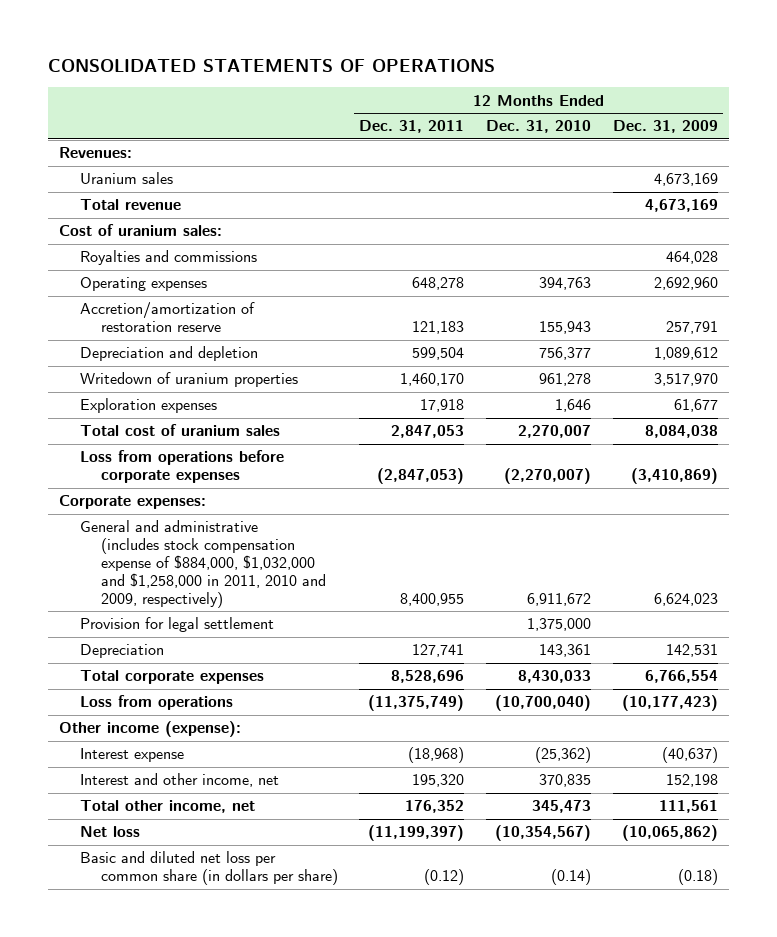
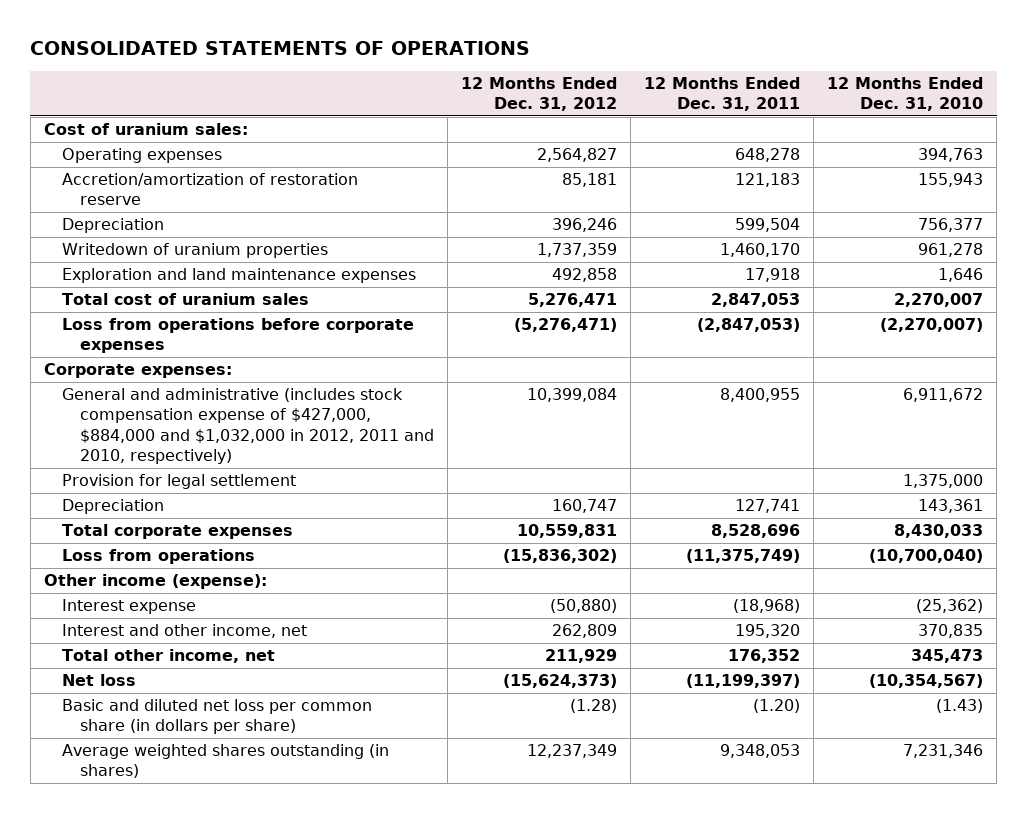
[612,120,718,134] Dec. 31, 2009 -> none
none -> [461,76,618,112] 12 Months Ended Dec. 31, 2012
[58,147,132,159] Revenues: -> none
[79,172,173,185] Uranium sales -> none
[79,199,181,211] Total revenue -> none
[79,250,257,266] Royalties and commissions -> none
[79,346,258,362] Depreciation and depletion -> [61,218,164,234] Depreciation
[79,398,217,414] Exploration expenses -> [61,268,416,284] Exploration and land maintenance expenses
[79,520,326,608] General and administrative (includes stock compensation expense of $884,000, $1,032,000 and $1,258,000 in 2011, 2010 and 2009, respectively) -> [61,388,435,465] General and administrative (includes stock compensation expense of $427,000, $884,000 and $1,032,000 in 2012, 2011 and 2010, respectively)
[424,869,465,886] (0.12) -> [753,699,801,714] (1.20)
[551,869,592,886] (0.14) -> [936,699,984,714] (1.43)
none -> [61,744,389,779] Average weighted shares outstanding (in shares)

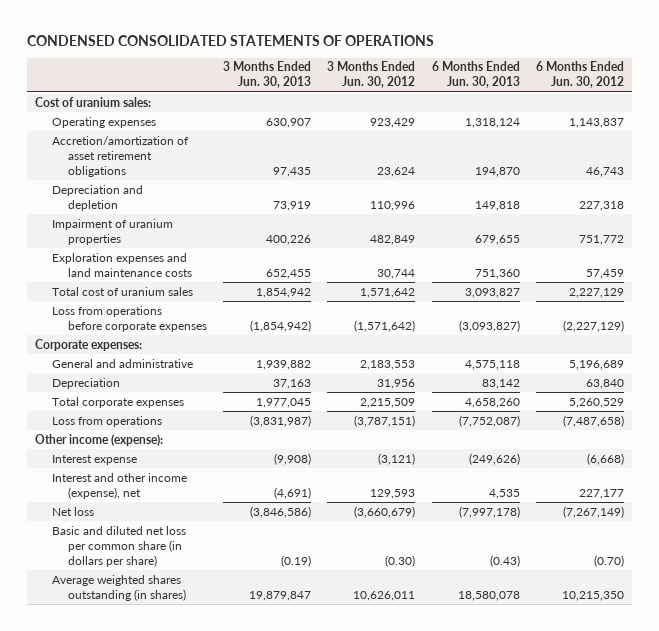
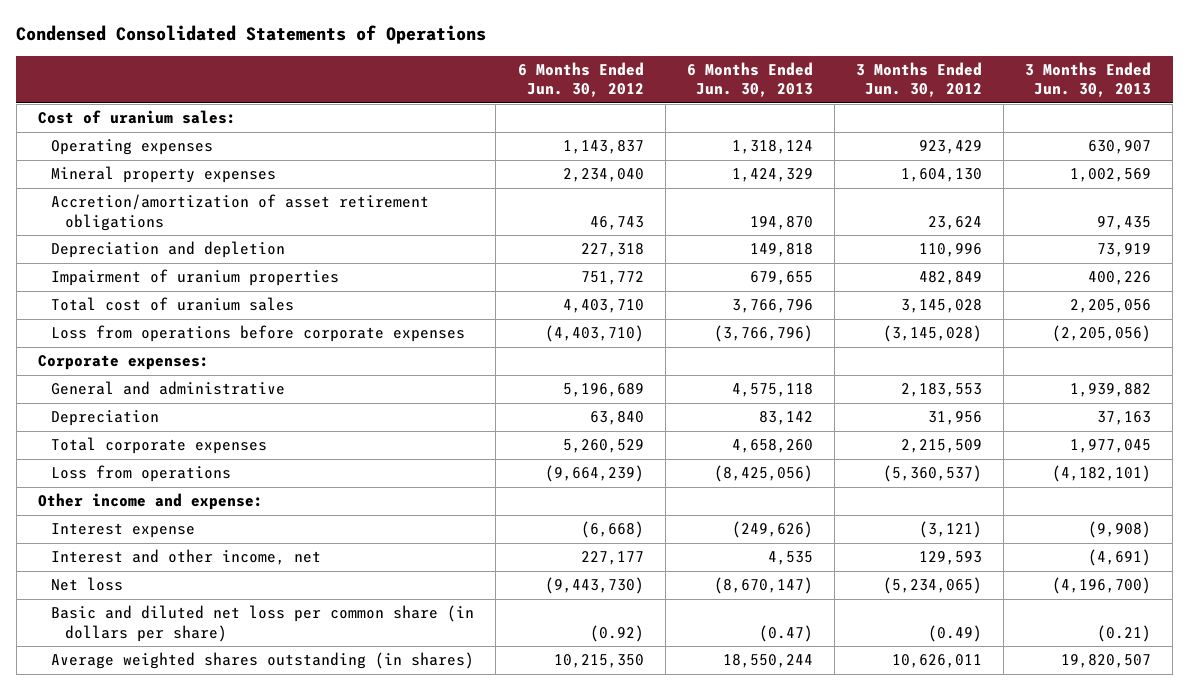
[27,34,435,46] CONDENSED CONSOLIDATED STATEMENTS OF OPERATIONS -> [16,25,487,45] Condensed Consolidated Statements of Operations
none -> [51,166,277,184] Mineral property expenses
[51,252,192,277] Exploration expenses and land maintenance costs -> none
[256,287,312,298] 1,854,942 -> [1070,299,1152,314] 2,205,056
[360,287,416,298] 1,571,642 -> [901,299,983,314] 3,145,028
[464,287,520,298] 3,093,827 -> [731,299,813,314] 3,766,796
[569,287,625,298] 2,227,129 -> [562,299,644,314] 4,403,710
[250,319,312,332] (1,854,942) -> [1052,325,1152,343] (2,205,056)
[354,319,416,332] (1,571,642) -> [883,325,983,343] (3,145,028)
[458,319,520,332] (3,093,827) -> [713,325,813,343] (3,766,796)
[563,319,625,332] (2,227,129) -> [544,325,644,343] (4,403,710)
[250,414,312,427] (3,831,987) -> [1052,465,1152,483] (4,182,101)
[354,414,416,427] (3,787,151) -> [883,465,983,483] (5,360,537)
[458,414,520,427] (7,752,087) -> [713,465,813,483] (8,425,056)
[563,414,625,427] (7,487,658) -> [544,465,644,483] (9,664,239)
[35,433,164,446] Other income (expense): -> [37,493,263,511] Other income and expense:
[51,472,187,499] Interest and other income (expense), net -> [51,549,322,566] Interest and other income, net
[250,505,312,518] (3,846,586) -> [1052,577,1152,595] (4,196,700)
[354,505,416,518] (3,660,679) -> [883,577,983,595] (5,234,065)
[458,505,520,518] (7,997,178) -> [713,577,813,595] (8,670,147)
[563,505,625,518] (7,267,149) -> [544,577,644,595] (9,443,730)
[281,554,312,567] (0.19) -> [1097,624,1152,642] (0.21)
[385,554,416,567] (0.30) -> [928,624,983,642] (0.49)
[489,554,520,567] (0.43) -> [758,624,813,642] (0.47)
[594,554,625,567] (0.70) -> [589,624,644,642] (0.92)
[249,590,312,601] 19,879,847 -> [1061,654,1152,669] 19,820,507
[457,590,520,601] 18,580,078 -> [722,654,813,669] 18,550,244

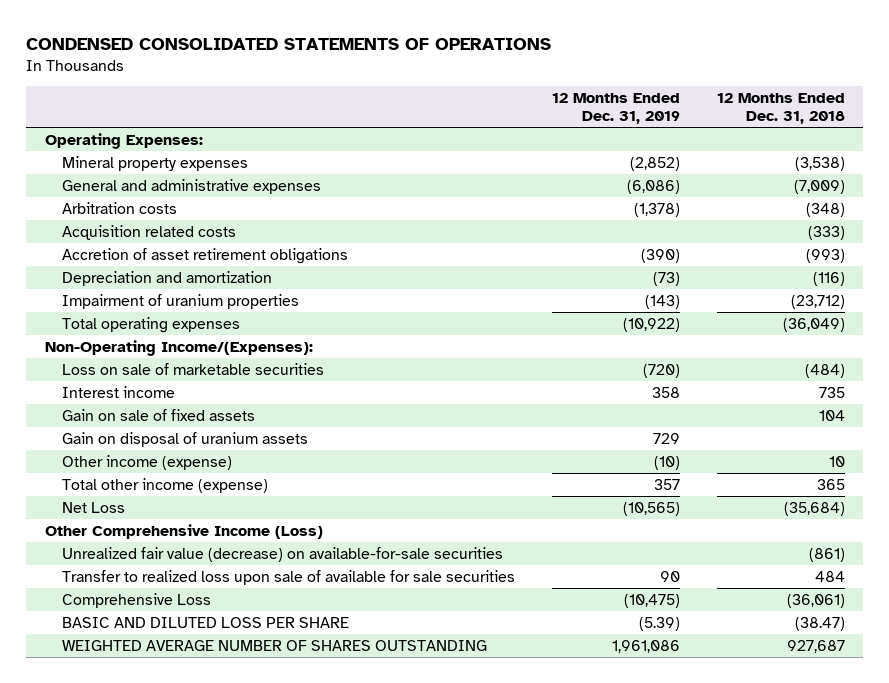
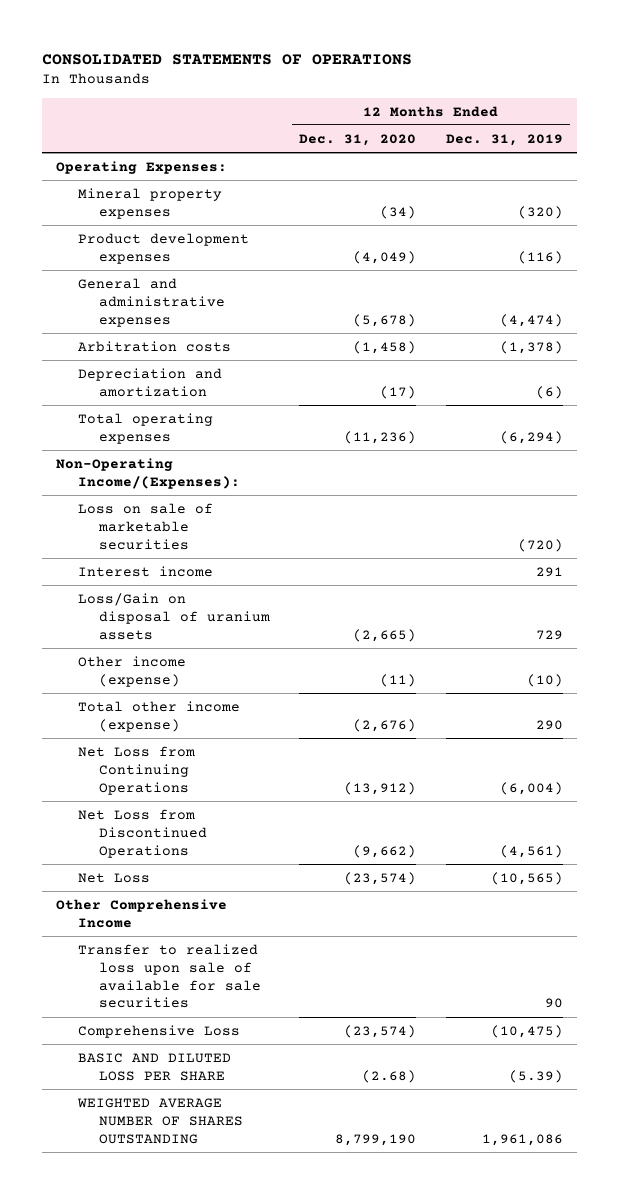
[26,38,552,51] CONDENSED CONSOLIDATED STATEMENTS OF OPERATIONS -> [41,54,412,66] CONSOLIDATED STATEMENTS OF OPERATIONS
[716,93,845,124] 12 Months Ended Dec. 31, 2018 -> none
none -> [299,133,417,146] Dec. 31, 2020
[630,156,681,171] (2,852) -> [517,205,563,219] (320)
none -> [77,232,249,264] Product development expenses
[627,179,681,194] (6,086) -> [499,313,563,327] (4,474)
[62,224,237,240] Acquisition related costs -> none
[62,247,349,264] Accretion of asset retirement obligations -> none
[62,293,300,309] Impairment of uranium properties -> none
[653,271,681,286] (73) -> [535,385,563,399] (6)
[623,317,681,332] (10,922) -> [499,430,563,444] (6,294)
[62,408,256,421] Gain on sale of fixed assets -> none
[652,386,681,398] 358 -> [535,566,563,577] 291
[62,431,309,447] Gain on disposal of uranium assets -> [77,592,271,640] Loss/Gain on disposal of uranium assets
[654,478,681,490] 357 -> [535,719,563,730] 290
none -> [77,745,195,795] Net Loss from Continuing Operations
none -> [77,808,208,858] Net Loss from Discontinued Operations
[62,546,504,562] Unrealized fair value (decrease) on available-for-sale securities -> none
[44,523,323,539] Other Comprehensive Income (Loss) -> [56,898,228,928] Other Comprehensive Income

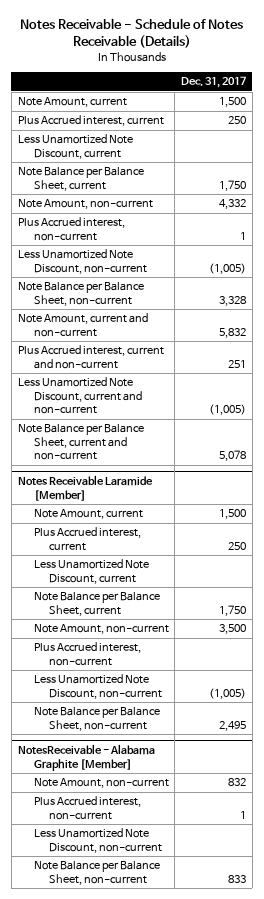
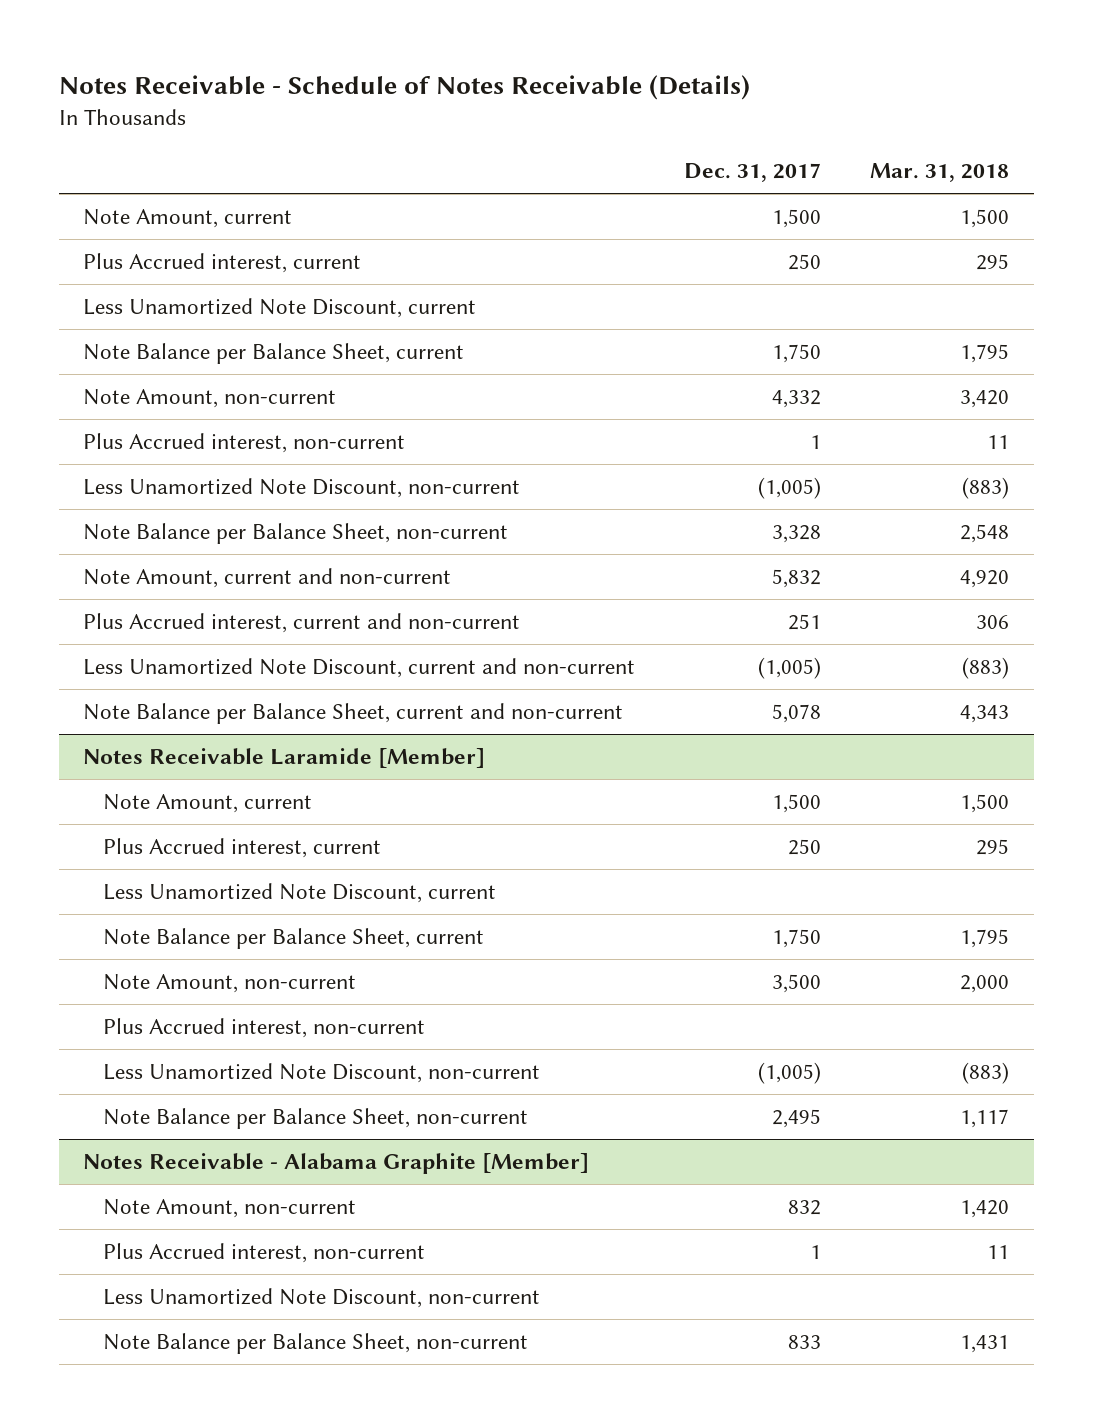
none -> [870,163,1010,183] Mar. 31, 2018
[17,744,155,771] NotesReceivable - Alabama Graphite [Member] -> [83,1153,590,1175] Notes Receivable - Alabama Graphite [Member]

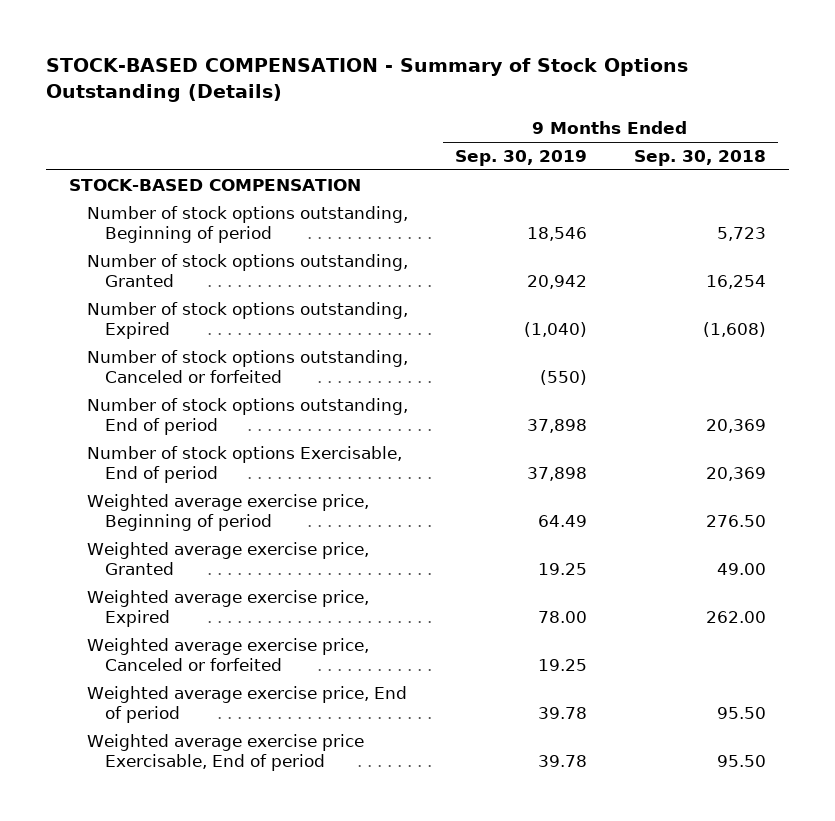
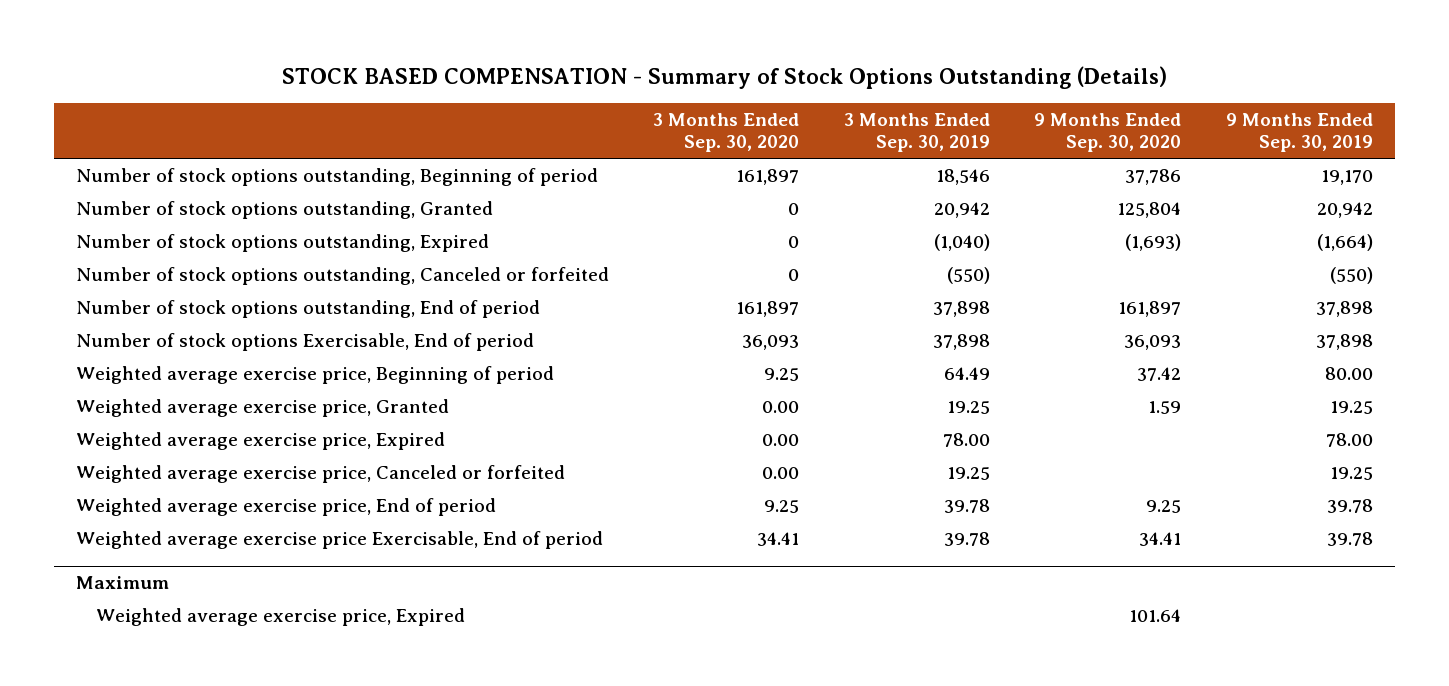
[45,57,688,102] STOCK-BASED COMPENSATION - Summary of Stock Options Outstanding (Details) -> [282,65,1168,89] STOCK BASED COMPENSATION - Summary of Stock Options Outstanding (Details)
[633,150,766,167] Sep. 30, 2018 -> none
none -> [653,113,800,153] 3 Months Ended Sep. 30, 2020
none -> [843,113,990,153] 3 Months Ended Sep. 30, 2019
none -> [1034,113,1182,153] 9 Months Ended Sep. 30, 2020
[69,178,362,191] STOCK-BASED COMPENSATION -> none
[526,227,587,242] 18,546 -> [1320,170,1373,186] 19,170
[523,322,587,338] (1,040) -> [1316,234,1373,252] (1,664)
[537,515,587,528] 64.49 -> [1324,367,1373,381] 80.00
none -> [76,576,170,590] Maximum
none -> [95,608,465,627] Weighted average exercise price, Expired

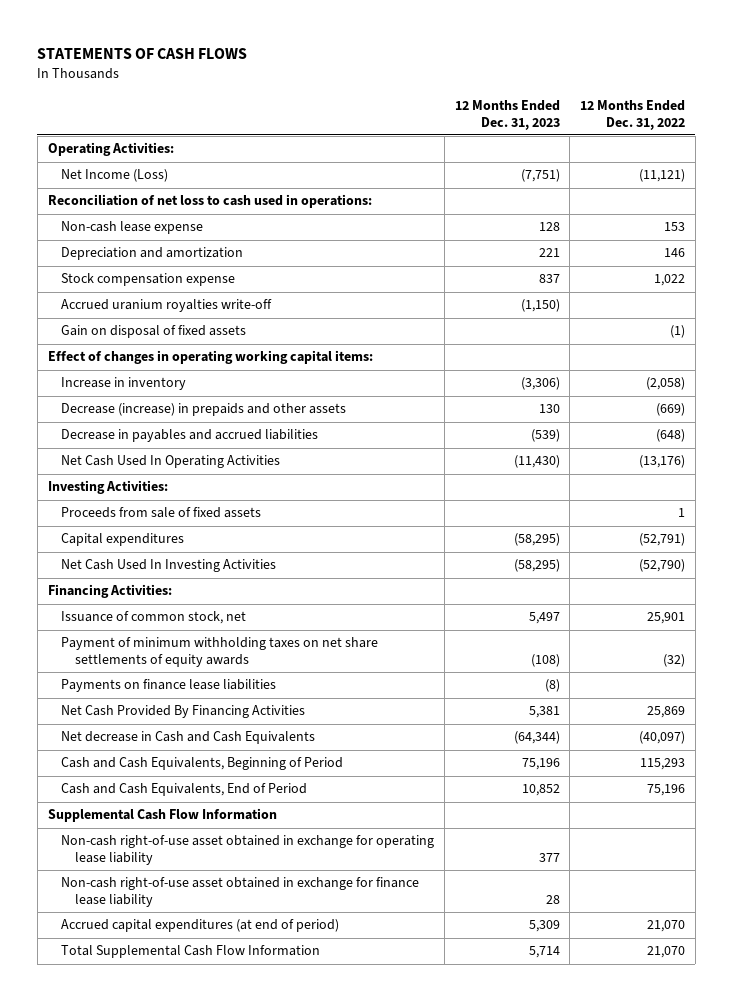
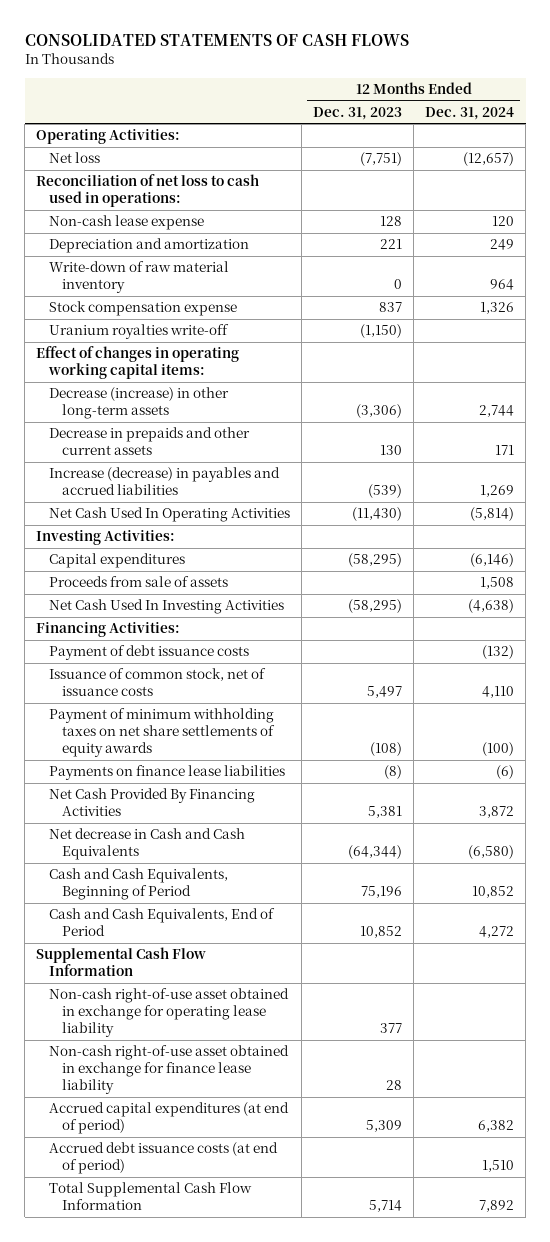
[37,48,248,60] STATEMENTS OF CASH FLOWS -> [24,33,409,46] CONSOLIDATED STATEMENTS OF CASH FLOWS
[579,99,685,130] 12 Months Ended Dec. 31, 2022 -> none
none -> [425,107,515,121] Dec. 31, 2024
[61,169,169,183] Net Income (Loss) -> [48,152,100,164] Net loss
none -> [48,261,229,294] Write-down of raw material inventory
[61,325,247,339] Gain on disposal of fixed assets -> none
[61,299,273,313] Accrued uranium royalties write-off -> [48,324,229,340] Uranium royalties write-off
[61,377,187,391] Increase in inventory -> [48,387,229,420] Decrease (increase) in other long-term assets
[61,403,347,417] Decrease (increase) in prepaids and other assets -> [48,427,250,456] Decrease in prepaids and other current assets
[61,429,319,443] Decrease in payables and accrued liabilities -> [48,467,280,496] Increase (decrease) in payables and accrued liabilities
[61,507,262,519] Proceeds from sale of fixed assets -> none
none -> [48,576,228,588] Proceeds from sale of assets
none -> [48,645,249,661] Payment of debt issuance costs
[61,611,247,625] Issuance of common stock, net -> [48,668,266,697] Issuance of common stock, net of issuance costs
none -> [48,1142,278,1175] Accrued debt issuance costs (at end of period)

